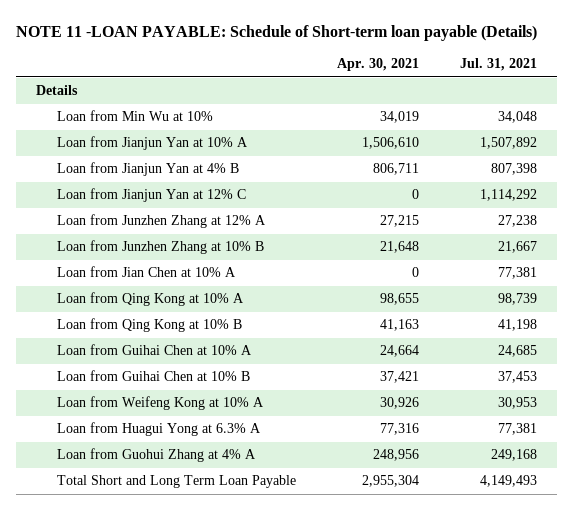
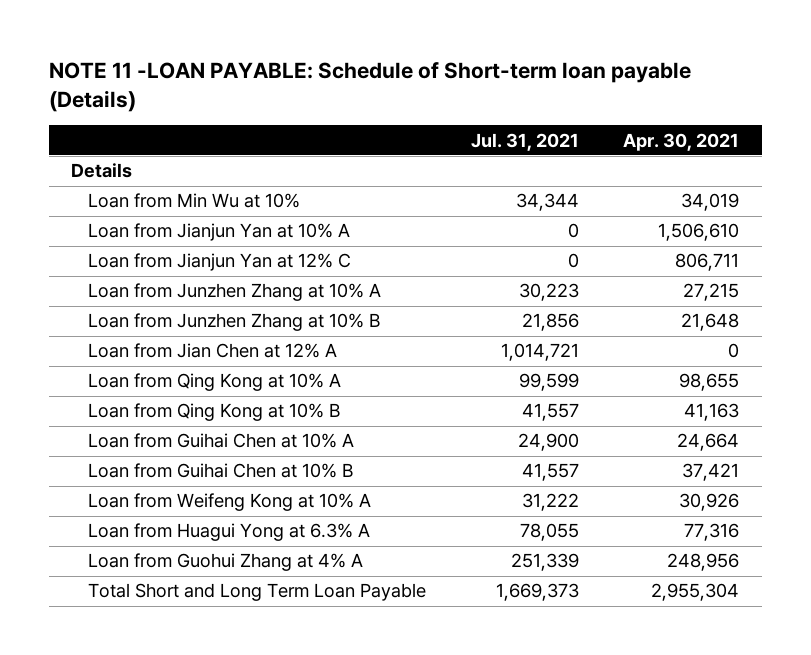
[57,162,240,177] Loan from Jianjun Yan at 4% B -> none
[497,111,537,124] 34,048 -> [515,193,579,212] 34,344
[479,137,537,150] 1,507,892 -> [567,223,579,239] 0
[412,189,420,200] 0 -> [675,253,740,272] 806,711
[479,189,537,202] 1,114,292 -> [567,253,579,269] 0
[57,214,267,229] Loan from Junzhen Zhang at 12% A -> [87,283,381,302] Loan from Junzhen Zhang at 10% A
[497,215,537,228] 27,238 -> [518,283,579,302] 30,223
[497,241,537,254] 21,667 -> [521,313,579,332] 21,856
[57,266,237,278] Loan from Jian Chen at 10% A -> [87,343,337,359] Loan from Jian Chen at 12% A
[497,267,537,280] 77,381 -> [500,343,579,362] 1,014,721
[497,293,537,306] 98,739 -> [518,373,579,392] 99,599
[497,319,537,332] 41,198 -> [521,403,579,422] 41,557
[497,345,537,358] 24,685 -> [517,433,579,452] 24,900
[497,371,537,384] 37,453 -> [521,463,579,482] 41,557
[497,397,537,410] 30,953 -> [521,493,579,512] 31,222
[497,423,537,436] 77,381 -> [519,523,579,542] 78,055
[490,449,537,462] 249,168 -> [510,553,579,572] 251,339
[479,475,537,488] 4,149,493 -> [495,583,579,602] 1,669,373

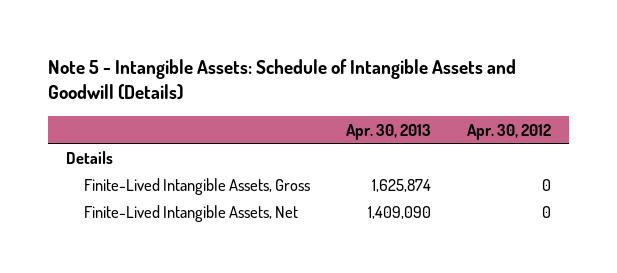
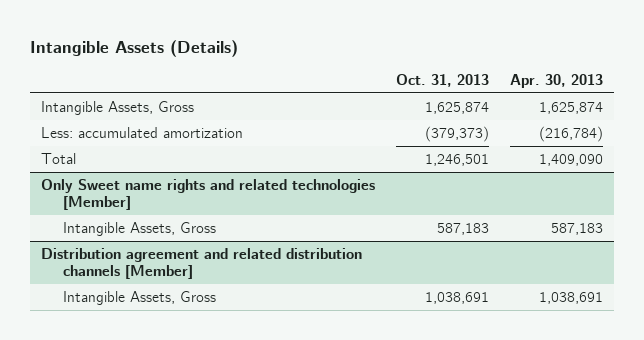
[47,58,516,101] Note 5 - Intangible Assets: Schedule of Intangible Assets and Goodwill (Details) -> [30,39,239,57] Intangible Assets (Details)
[467,123,552,140] Apr. 30, 2012 -> none
none -> [395,73,489,87] Oct. 31, 2013
[65,150,113,164] Details -> none
[84,177,311,195] Finite-Lived Intangible Assets, Gross -> [40,100,194,115] Intangible Assets, Gross
none -> [40,126,243,138] Less: accumulated amortization
[84,204,299,222] Finite-Lived Intangible Assets, Net -> [40,152,76,164] Total
none -> [40,178,375,210] Only Sweet name rights and related technologies [Member]
none -> [62,221,216,236] Intangible Assets, Gross
none -> [40,247,362,279] Distribution agreement and related distribution channels [Member]
none -> [62,290,216,305] Intangible Assets, Gross

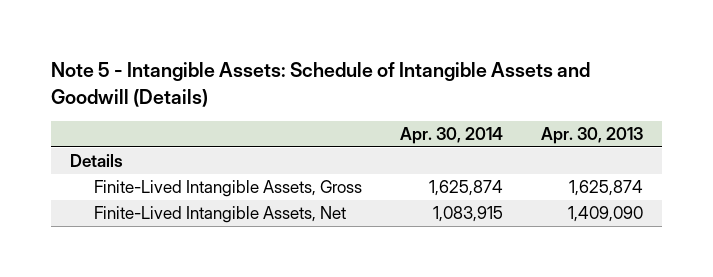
[30,39,239,57] Intangible Assets (Details) -> [51,62,591,107] Note 5 - Intangible Assets: Schedule of Intangible Assets and Goodwill (Details)
[395,73,489,87] Oct. 31, 2013 -> none
none -> [400,127,504,145] Apr. 30, 2014
[40,126,243,138] Less: accumulated amortization -> none
[40,178,375,210] Only Sweet name rights and related technologies [Member] -> none
[62,221,216,236] Intangible Assets, Gross -> none
[40,247,362,279] Distribution agreement and related distribution channels [Member] -> none
[62,290,216,305] Intangible Assets, Gross -> none
none -> [70,154,124,168] Details
[40,100,194,115] Intangible Assets, Gross -> [94,180,363,198] Finite-Lived Intangible Assets, Gross
[40,152,76,164] Total -> [94,206,347,224] Finite-Lived Intangible Assets, Net

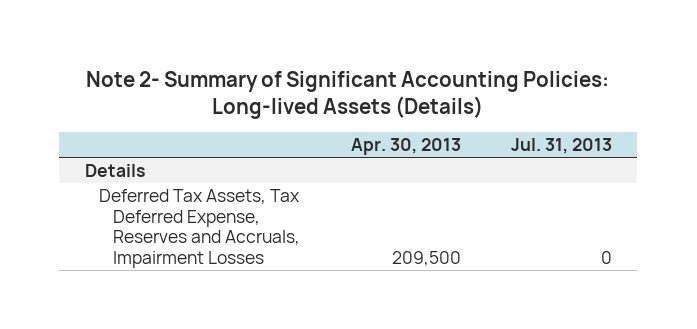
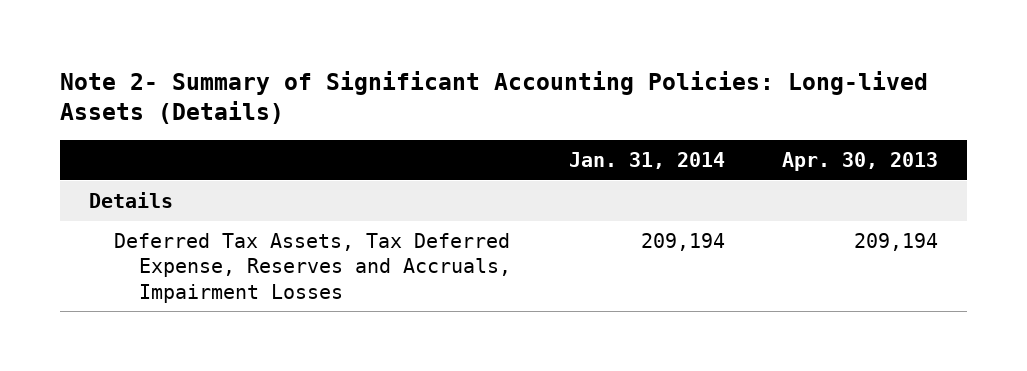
[511,138,613,155] Jul. 31, 2013 -> none
none -> [568,151,725,169] Jan. 31, 2014
[391,251,461,267] 209,500 -> [854,233,939,252] 209,194

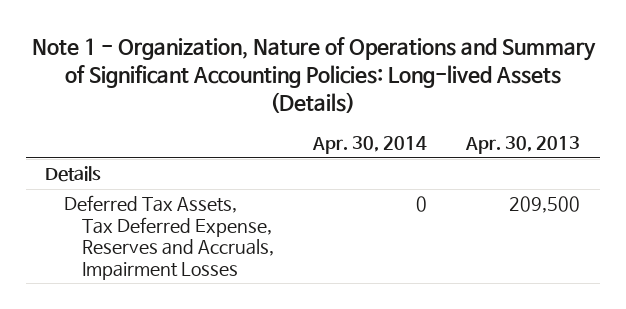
[59,70,928,125] Note 2- Summary of Significant Accounting Policies: Long-lived Assets (Details) -> [31,36,596,113] Note 1 - Organization, Nature of Operations and Summary of Significant Accounting Policies: Long-lived Assets (Details)
[568,151,725,169] Jan. 31, 2014 -> none
none -> [312,135,428,154] Apr. 30, 2014
[854,233,939,252] 209,194 -> [509,196,581,214] 209,500

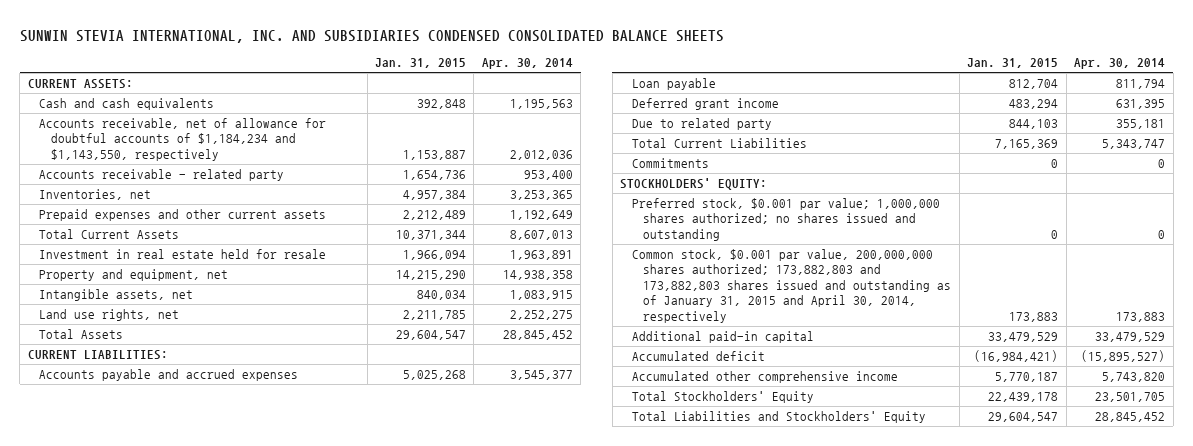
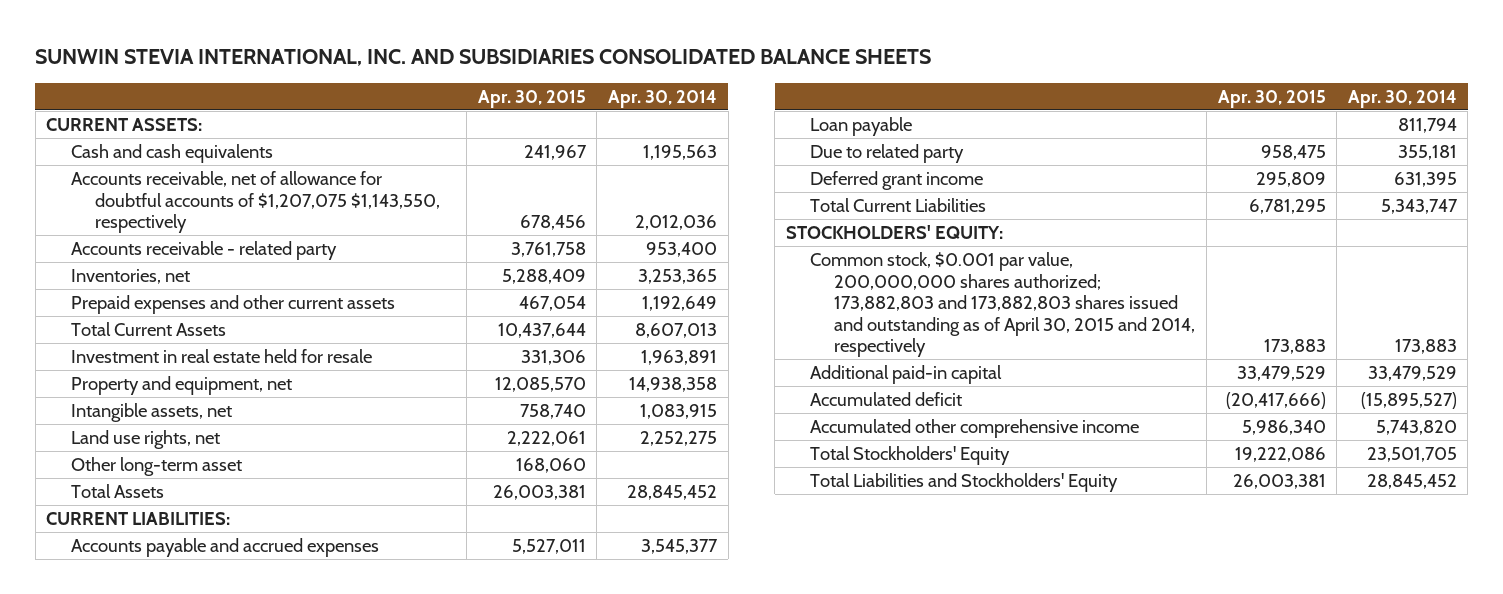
[19,29,724,43] SUNWIN STEVIA INTERNATIONAL, INC. AND SUBSIDIARIES CONDENSED CONSOLIDATED BALANCE SHEETS -> [35,49,932,67] SUNWIN STEVIA INTERNATIONAL, INC. AND SUBSIDIARIES CONSOLIDATED BALANCE SHEETS
[374,58,466,69] Jan. 31, 2015 -> none
none -> [477,90,586,109] Apr. 30, 2015
[39,118,327,161] Accounts receivable, net of allowance for doubtful accounts of $1,184,234 and $1,143,550, respectively -> [70,170,440,234] Accounts receivable, net of allowance for doubtful accounts of $1,207,075 $1,143,550, respectively
none -> [70,456,242,476] Other long-term asset
[631,98,779,111] Deferred grant income -> [810,170,984,190] Deferred grant income
[631,158,709,169] Commitments -> none
[631,198,940,241] Preferred stock, $0.001 par value; 1,000,000 shares authorized; no shares issued and outstanding -> none
[631,249,952,323] Common stock, $0.001 par value, 200,000,000 shares authorized; 173,882,803 and 173,882,803 shares issued and outstanding as of January 31, 2015 and April 30, 2014, respectively -> [810,251,1196,358] Common stock, $0.001 par value, 200,000,000 shares authorized; 173,882,803 and 173,882,803 shares issued and outstanding as of April 30, 2015 and 2014, respectively

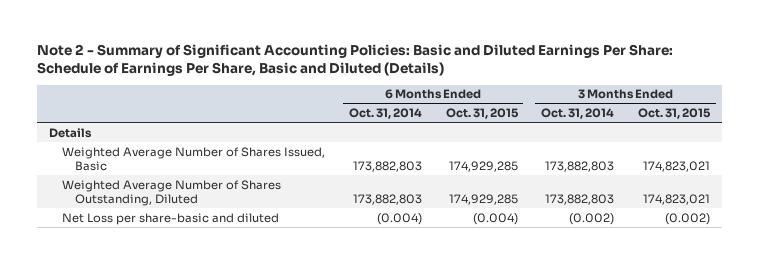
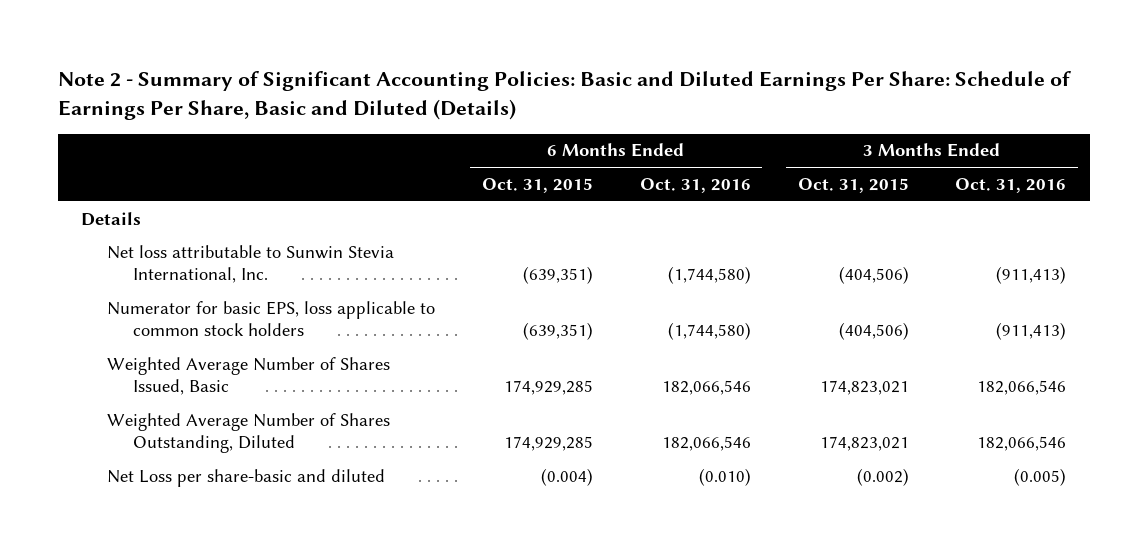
[348,108,422,120] Oct. 31, 2014 -> none
[541,108,615,120] Oct. 31, 2014 -> none
none -> [639,177,751,193] Oct. 31, 2016
none -> [955,177,1067,193] Oct. 31, 2016
none -> [107,244,395,283] Net loss attributable to Sunwin Stevia International, Inc.
none -> [107,300,436,336] Numerator for basic EPS, loss applicable to common stock holders

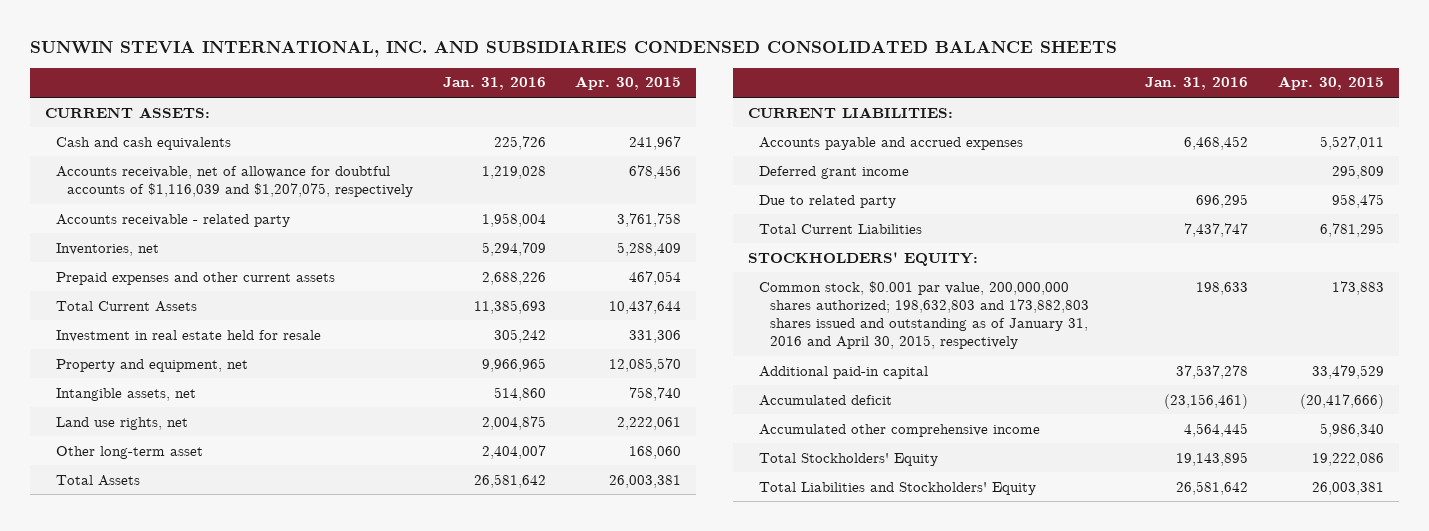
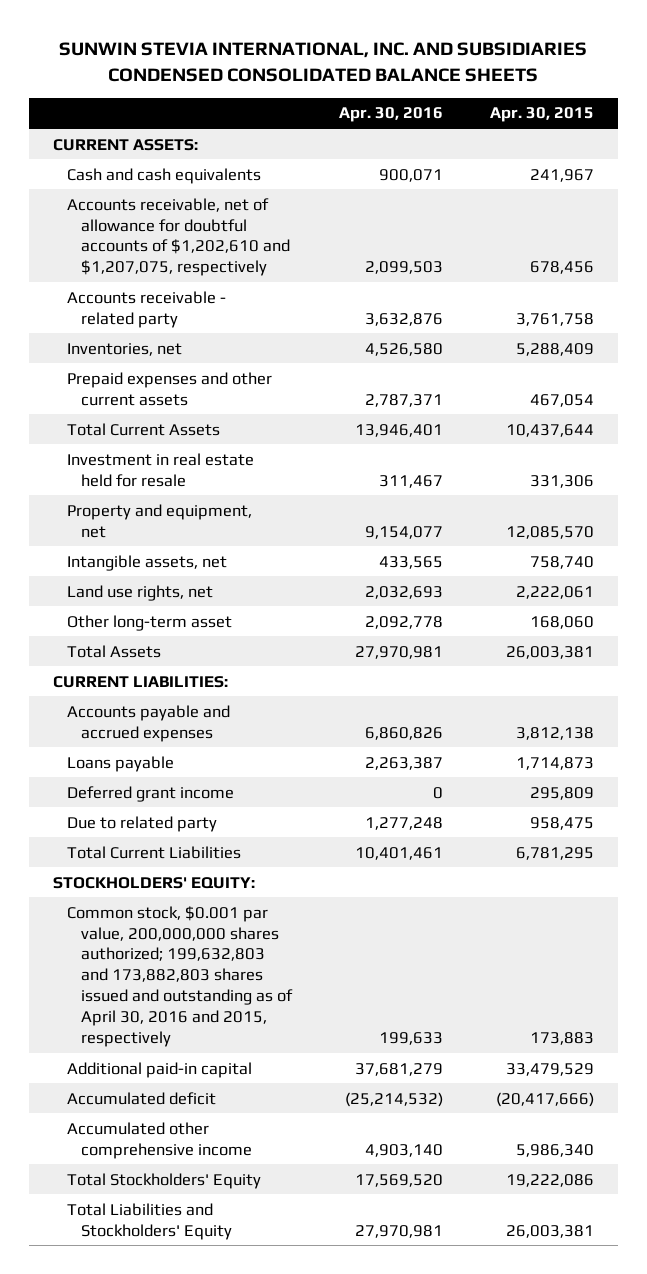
[442,77,546,91] Jan. 31, 2016 -> none
none -> [338,107,443,123] Apr. 30, 2016
[56,165,414,197] Accounts receivable, net of allowance for doubtful accounts of $1,116,039 and $1,207,075, respectively -> [66,197,290,277] Accounts receivable, net of allowance for doubtful accounts of $1,202,610 and $1,207,075, respectively
[1320,135,1385,150] 5,527,011 -> [515,726,594,740] 3,812,138
none -> [66,755,174,772] Loans payable
[758,280,1089,350] Common stock, $0.001 par value, 200,000,000 shares authorized; 198,632,803 and 173,882,803 shares issued and outstanding as of January 31, 2016 and April 30, 2015, respectively -> [66,905,293,1047] Common stock, $0.001 par value, 200,000,000 shares authorized; 199,632,803 and 173,882,803 shares issued and outstanding as of April 30, 2016 and 2015, respectively

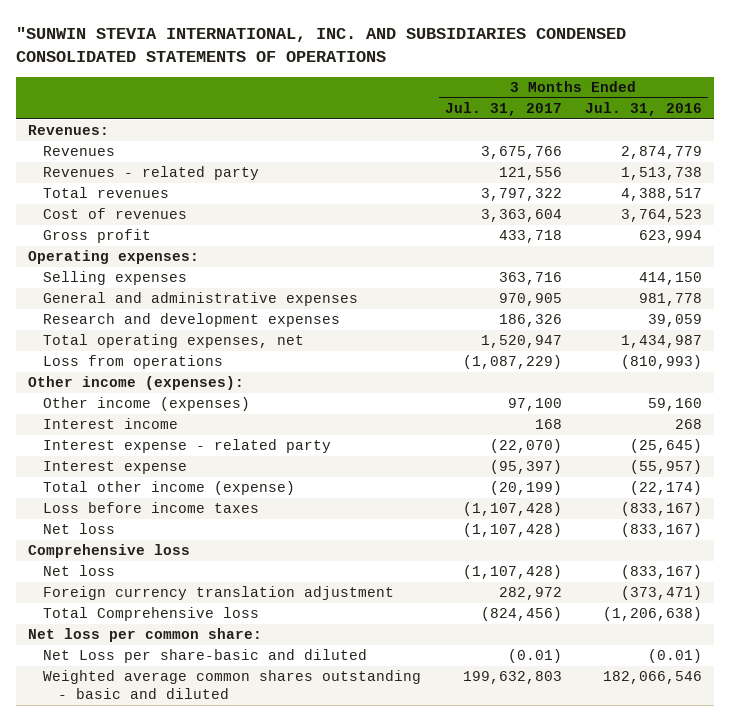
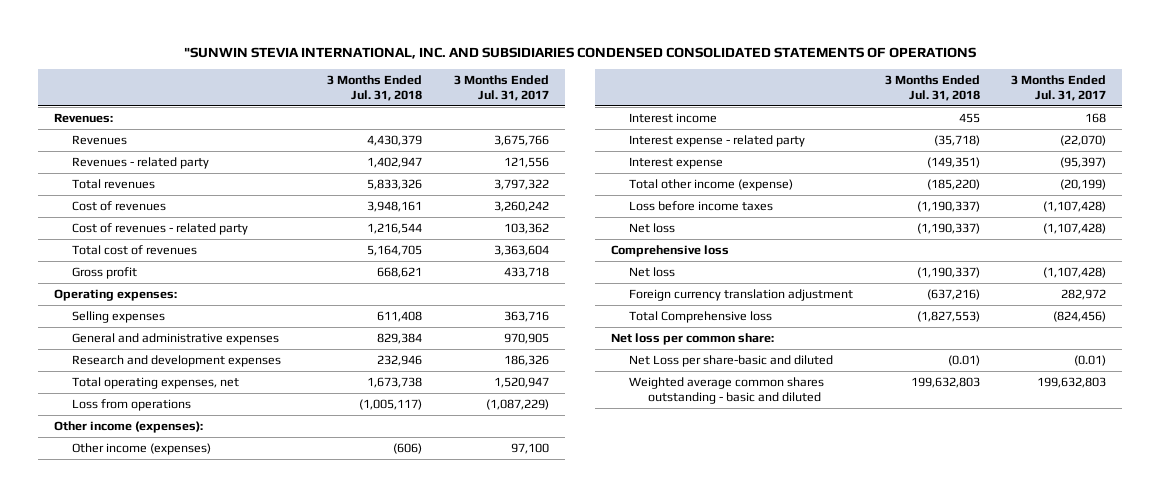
[585,102,703,117] Jul. 31, 2016 -> none
none -> [327,75,423,101] 3 Months Ended Jul. 31, 2018
[480,209,562,223] 3,363,604 -> [493,201,549,213] 3,260,242
none -> [71,223,248,236] Cost of revenues - related party
none -> [71,245,197,256] Total cost of revenues

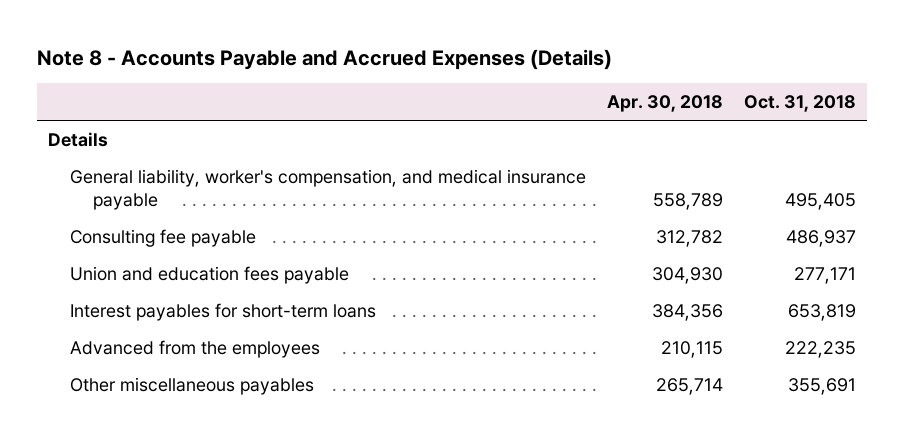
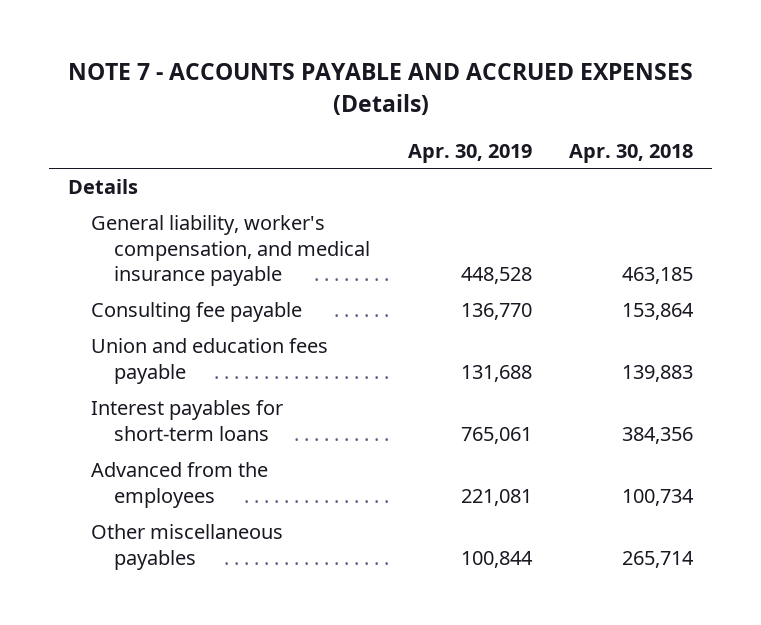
[37,49,613,71] Note 8 - Accounts Payable and Accrued Expenses (Details) -> [67,63,693,115] NOTE 7 - ACCOUNTS PAYABLE AND ACCRUED EXPENSES (Details)
[744,95,857,113] Oct. 31, 2018 -> none
none -> [407,143,532,163] Apr. 30, 2019
[653,193,724,211] 558,789 -> [622,266,694,284] 463,185
[656,229,724,247] 312,782 -> [622,303,695,321] 153,864
[652,266,724,284] 304,930 -> [622,364,694,382] 139,883
[661,340,724,358] 210,115 -> [622,488,695,506] 100,734

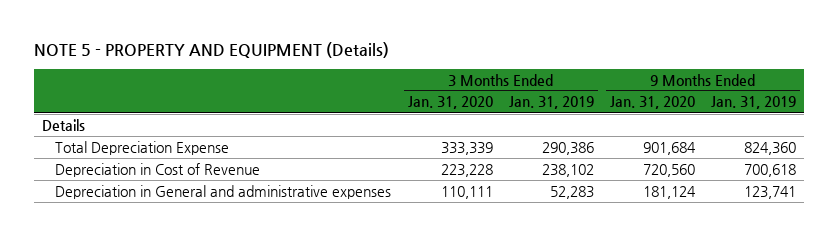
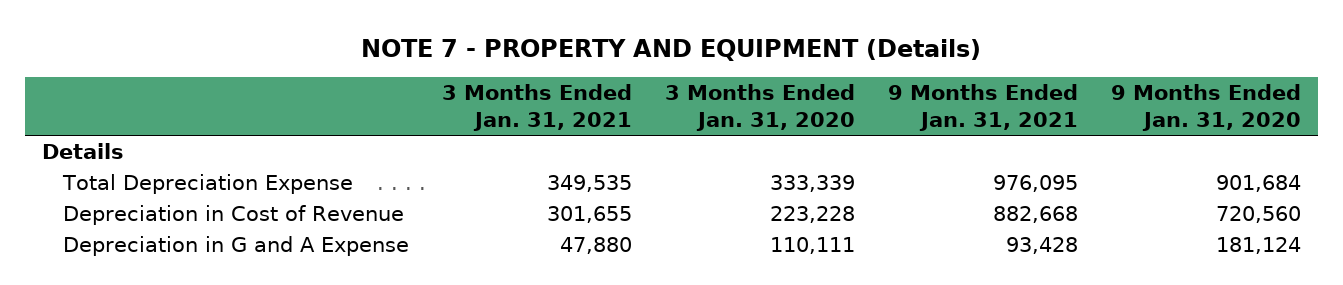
[34,42,390,59] NOTE 5 - PROPERTY AND EQUIPMENT (Details) -> [361,38,982,61] NOTE 7 - PROPERTY AND EQUIPMENT (Details)
[508,96,594,110] Jan. 31, 2019 -> none
[711,96,797,110] Jan. 31, 2019 -> none
none -> [442,84,633,131] 3 Months Ended Jan. 31, 2021
none -> [888,84,1079,131] 9 Months Ended Jan. 31, 2021
[55,184,392,199] Depreciation in General and administrative expenses -> [63,236,410,257] Depreciation in G and A Expense

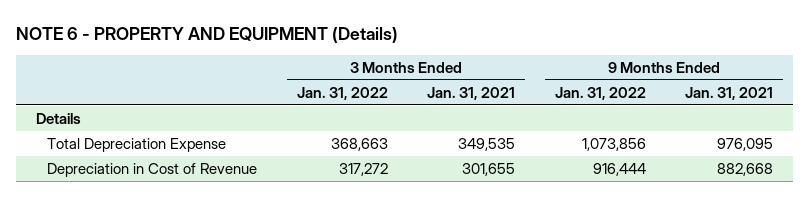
[361,38,982,61] NOTE 7 - PROPERTY AND EQUIPMENT (Details) -> [16,26,399,43] NOTE 6 - PROPERTY AND EQUIPMENT (Details)
[665,84,856,131] 3 Months Ended Jan. 31, 2020 -> none
[1111,84,1302,131] 9 Months Ended Jan. 31, 2020 -> none
none -> [296,86,388,100] Jan. 31, 2022
none -> [554,86,646,100] Jan. 31, 2022
[63,236,410,257] Depreciation in G and A Expense -> none

